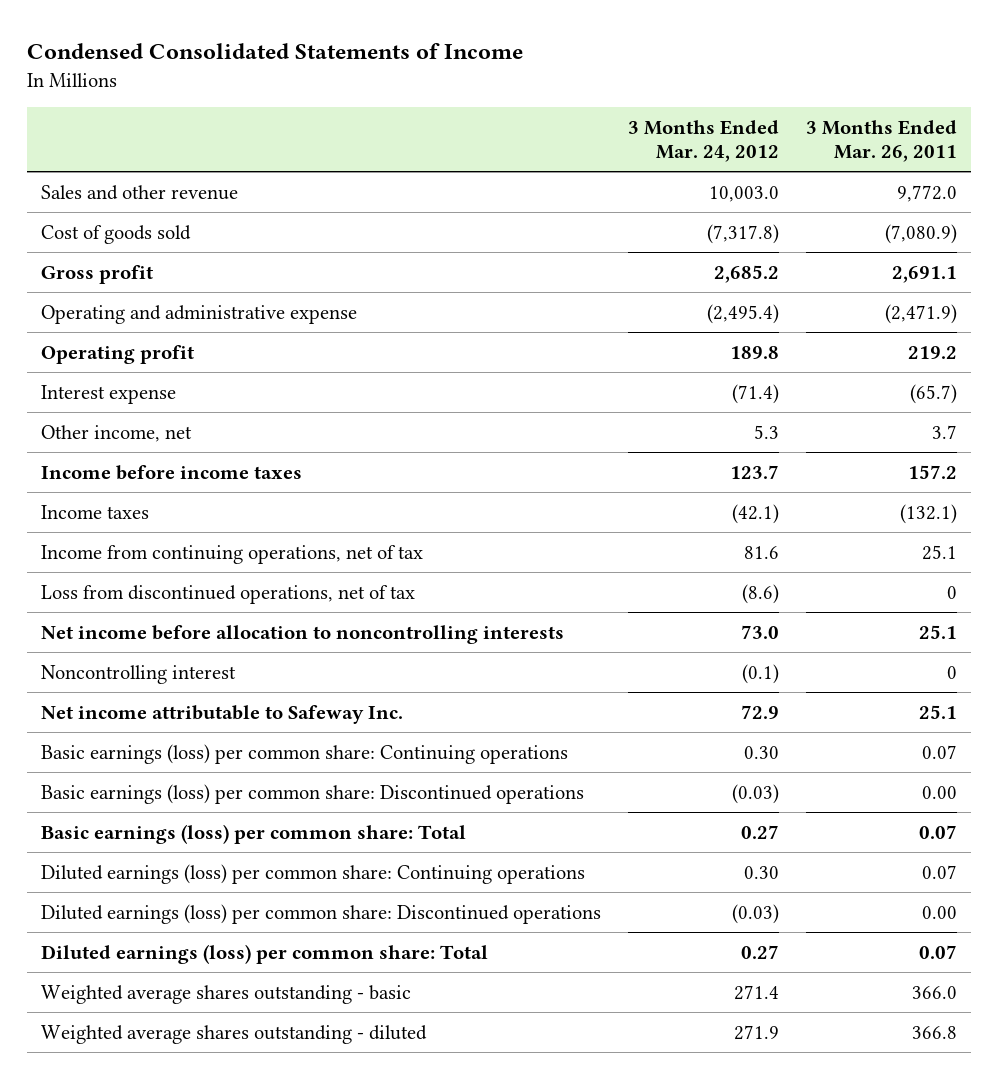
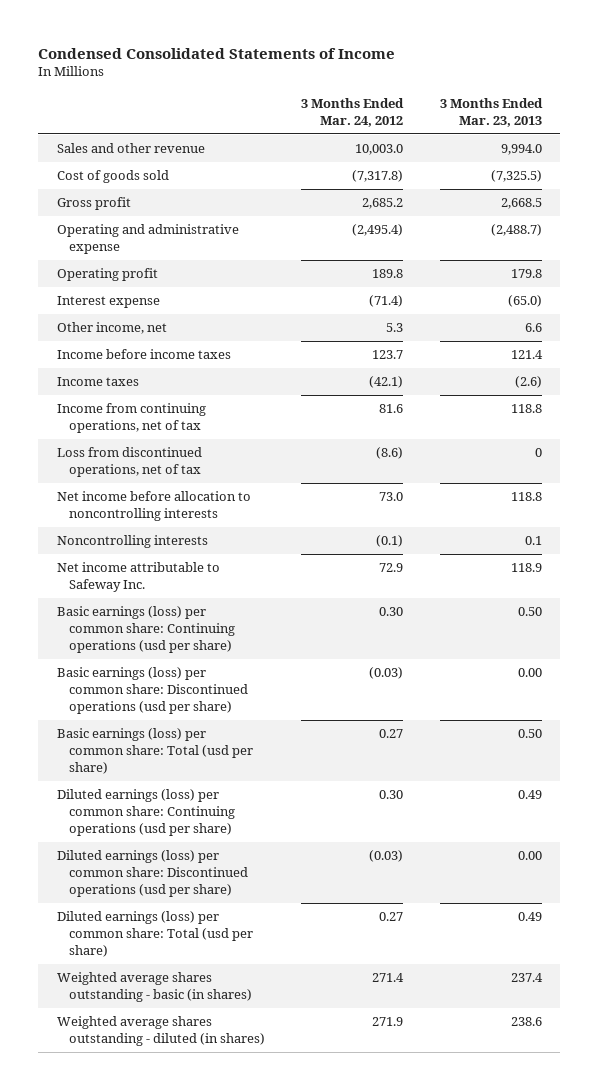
[806,119,958,163] 3 Months Ended Mar. 26, 2011 -> none
none -> [439,97,543,127] 3 Months Ended Mar. 23, 2013
[40,664,236,684] Noncontrolling interest -> [56,535,208,549] Noncontrolling interests
[40,743,568,764] Basic earnings (loss) per common share: Continuing operations -> [56,606,235,654] Basic earnings (loss) per common share: Continuing operations (usd per share)
[40,783,584,804] Basic earnings (loss) per common share: Discontinued operations -> [56,667,248,715] Basic earnings (loss) per common share: Discontinued operations (usd per share)
[40,823,466,844] Basic earnings (loss) per common share: Total -> [56,728,253,775] Basic earnings (loss) per common share: Total (usd per share)
[40,863,585,884] Diluted earnings (loss) per common share: Continuing operations -> [56,789,235,837] Diluted earnings (loss) per common share: Continuing operations (usd per share)
[40,903,601,924] Diluted earnings (loss) per common share: Discontinued operations -> [56,850,248,898] Diluted earnings (loss) per common share: Discontinued operations (usd per share)
[40,943,488,964] Diluted earnings (loss) per common share: Total -> [56,911,253,958] Diluted earnings (loss) per common share: Total (usd per share)
[40,984,411,1004] Weighted average shares outstanding - basic -> [56,972,252,1003] Weighted average shares outstanding - basic (in shares)
[40,1024,427,1044] Weighted average shares outstanding - diluted -> [56,1016,265,1047] Weighted average shares outstanding - diluted (in shares)

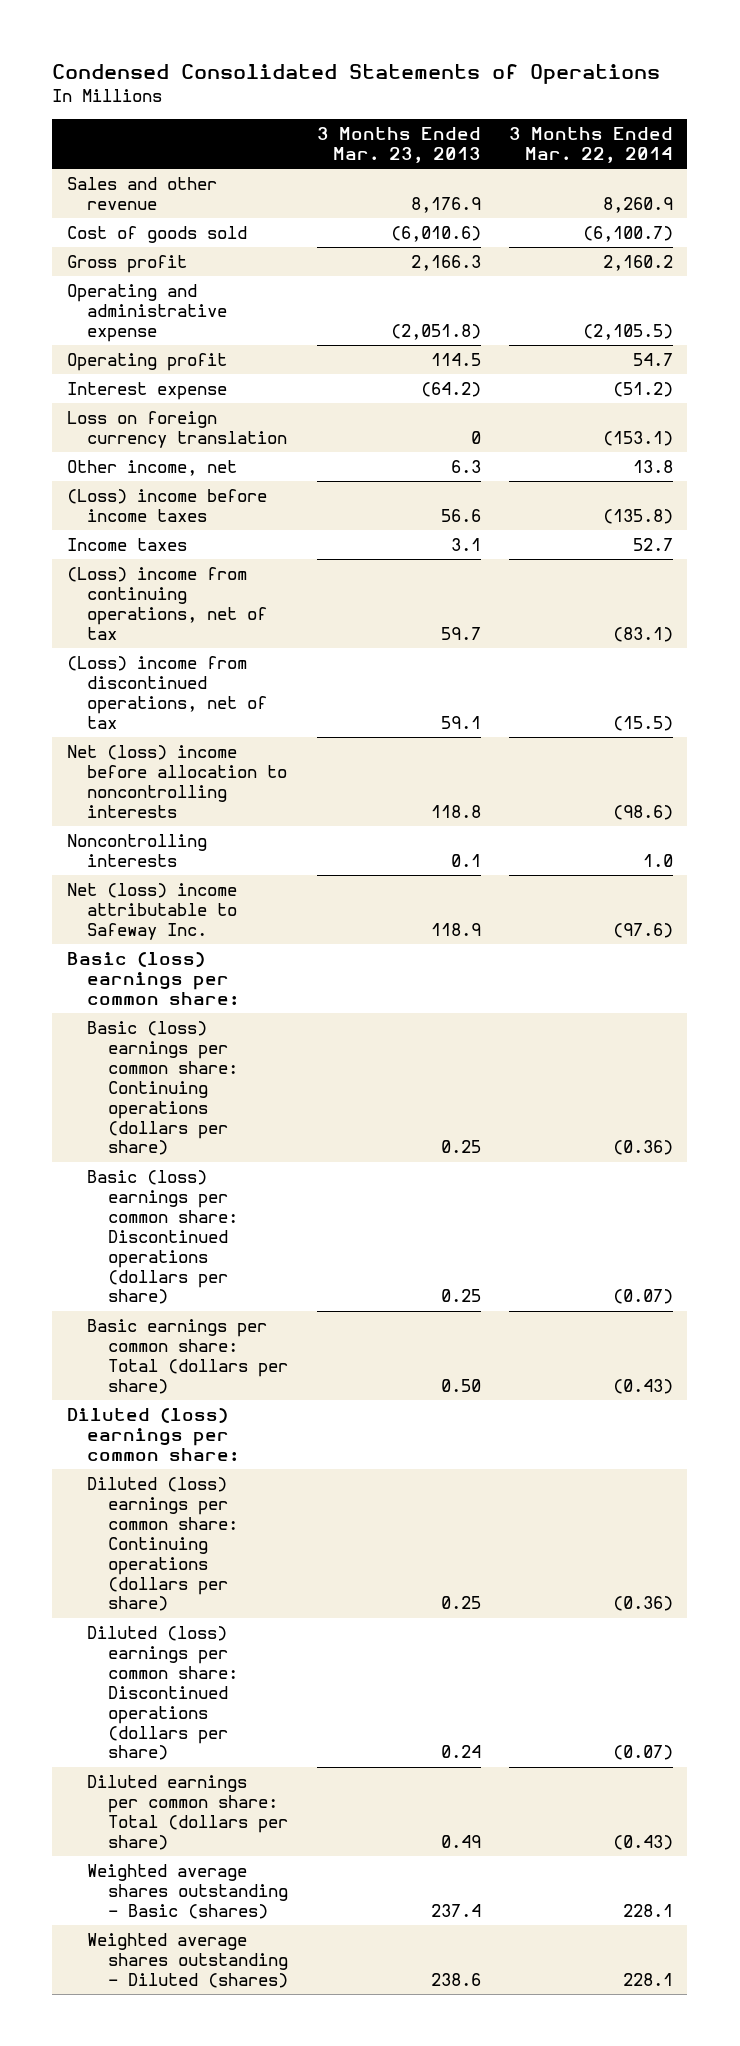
[38,47,396,59] Condensed Consolidated Statements of Income -> [52,64,661,85] Condensed Consolidated Statements of Operations
[301,97,405,127] 3 Months Ended Mar. 24, 2012 -> none
none -> [509,127,674,164] 3 Months Ended Mar. 22, 2014
[500,144,542,156] 9,994.0 -> [410,196,481,213] 8,176.9
[490,170,542,183] (7,325.5) -> [390,226,481,243] (6,010.6)
[500,198,542,210] 2,668.5 -> [410,255,481,272] 2,166.3
[490,224,542,237] (2,488.7) -> [390,323,481,340] (2,051.8)
[510,269,542,279] 179.8 -> [430,353,481,367] 114.5
[507,295,542,308] (65.0) -> [420,382,481,398] (64.2)
none -> [66,411,288,448] Loss on foreign currency translation
[524,323,542,333] 6.6 -> [450,460,481,474] 6.3
[56,349,231,360] Income before income taxes -> [66,489,267,522] (Loss) income before income taxes
[510,350,543,360] 121.4 -> [440,508,481,522] 56.6
[514,376,542,389] (2.6) -> [450,538,481,552] 3.1
[56,403,206,434] Income from continuing operations, net of tax -> [66,567,268,640] (Loss) income from continuing operations, net of tax
[510,404,542,414] 118.8 -> [440,626,481,640] 59.7
[56,447,202,478] Loss from discontinued operations, net of tax -> [66,656,268,729] (Loss) income from discontinued operations, net of tax
[534,448,542,458] 0 -> [440,715,481,729] 59.1
[56,491,251,522] Net income before allocation to noncontrolling interests -> [66,745,288,818] Net (loss) income before allocation to noncontrolling interests
[56,562,220,593] Net income attributable to Safeway Inc. -> [66,883,238,940] Net (loss) income attributable to Safeway Inc.
none -> [66,952,240,1005] Basic (loss) earnings per common share:
[56,606,235,654] Basic earnings (loss) per common share: Continuing operations (usd per share) -> [87,1021,239,1156] Basic (loss) earnings per common share: Continuing operations (dollars per share)
[517,607,542,617] 0.50 -> [440,1140,481,1154] 0.25
[56,667,248,715] Basic earnings (loss) per common share: Discontinued operations (usd per share) -> [87,1170,239,1305] Basic (loss) earnings per common share: Discontinued operations (dollars per share)
[517,668,542,678] 0.00 -> [440,1289,481,1303] 0.25
[56,728,253,775] Basic earnings (loss) per common share: Total (usd per share) -> [87,1319,289,1394] Basic earnings per common share: Total (dollars per share)
none -> [66,1408,240,1461] Diluted (loss) earnings per common share:
[56,789,235,837] Diluted earnings (loss) per common share: Continuing operations (usd per share) -> [87,1477,239,1612] Diluted (loss) earnings per common share: Continuing operations (dollars per share)
[517,790,542,800] 0.49 -> [440,1596,481,1610] 0.25
[56,850,248,898] Diluted earnings (loss) per common share: Discontinued operations (usd per share) -> [87,1626,239,1761] Diluted (loss) earnings per common share: Discontinued operations (dollars per share)
[517,851,542,861] 0.00 -> [440,1745,481,1759] 0.24
[56,911,253,958] Diluted earnings (loss) per common share: Total (usd per share) -> [87,1775,289,1850] Diluted earnings per common share: Total (dollars per share)
[56,972,252,1003] Weighted average shares outstanding - basic (in shares) -> [87,1864,289,1919] Weighted average shares outstanding - Basic (shares)
[56,1016,265,1047] Weighted average shares outstanding - diluted (in shares) -> [87,1933,289,1988] Weighted average shares outstanding - Diluted (shares)

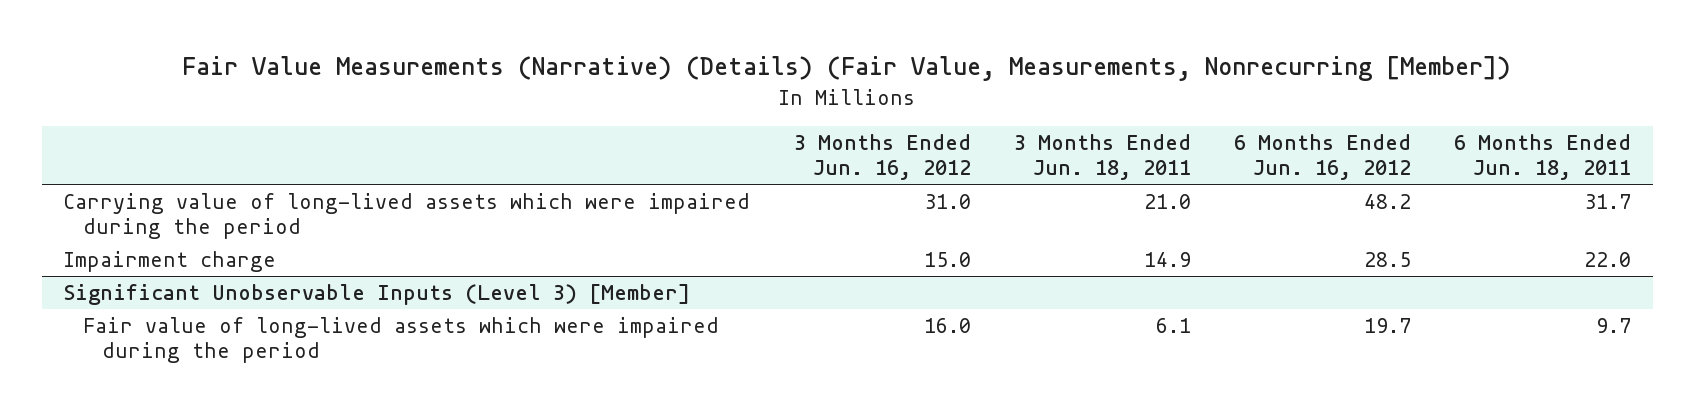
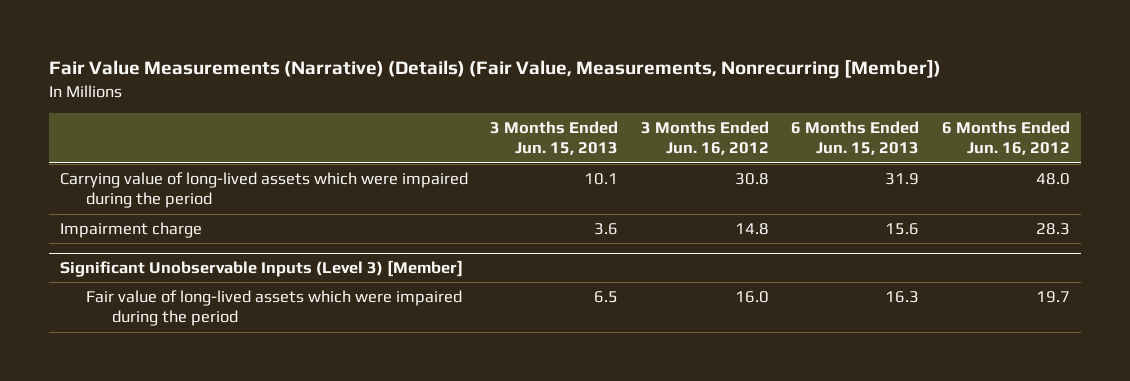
[1013,134,1191,181] 3 Months Ended Jun. 18, 2011 -> none
[1454,134,1632,181] 6 Months Ended Jun. 18, 2011 -> none
none -> [490,121,619,156] 3 Months Ended Jun. 15, 2013
none -> [791,121,920,156] 6 Months Ended Jun. 15, 2013
[923,193,971,209] 31.0 -> [734,172,769,185] 30.8
[1364,193,1412,209] 48.2 -> [1035,172,1070,185] 48.0
[923,251,971,267] 15.0 -> [734,222,769,235] 14.8
[1364,251,1412,267] 28.5 -> [1035,222,1070,235] 28.3

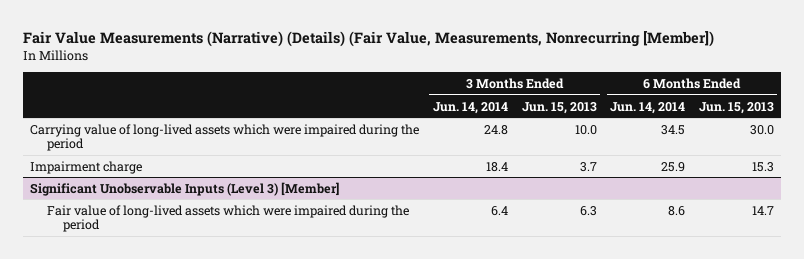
[640,121,769,156] 3 Months Ended Jun. 16, 2012 -> none
[941,121,1070,156] 6 Months Ended Jun. 16, 2012 -> none
none -> [432,101,508,114] Jun. 14, 2014
none -> [610,101,686,114] Jun. 14, 2014
[584,172,619,185] 10.1 -> [574,124,597,135] 10.0
[885,172,920,185] 31.9 -> [749,124,774,135] 30.0
[594,222,619,235] 3.6 -> [579,161,597,172] 3.7
[885,222,920,235] 15.6 -> [751,161,774,172] 15.3
[594,290,619,303] 6.5 -> [579,205,597,216] 6.3
[885,290,920,303] 16.3 -> [751,205,774,215] 14.7

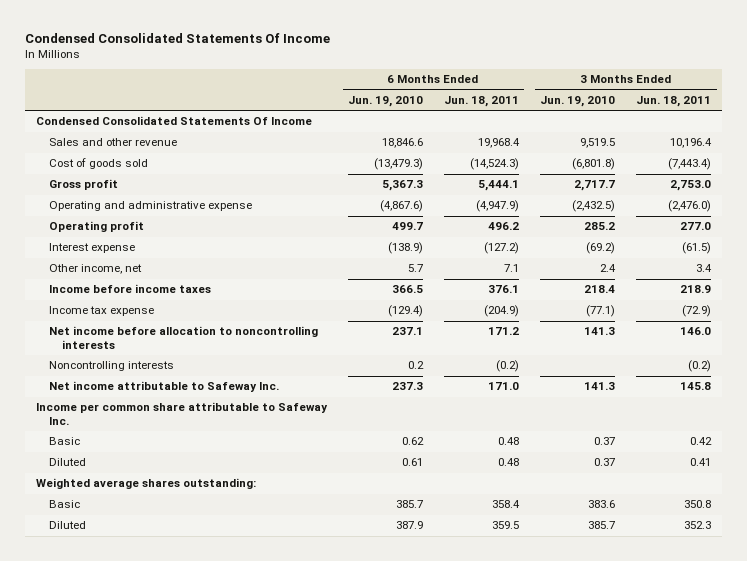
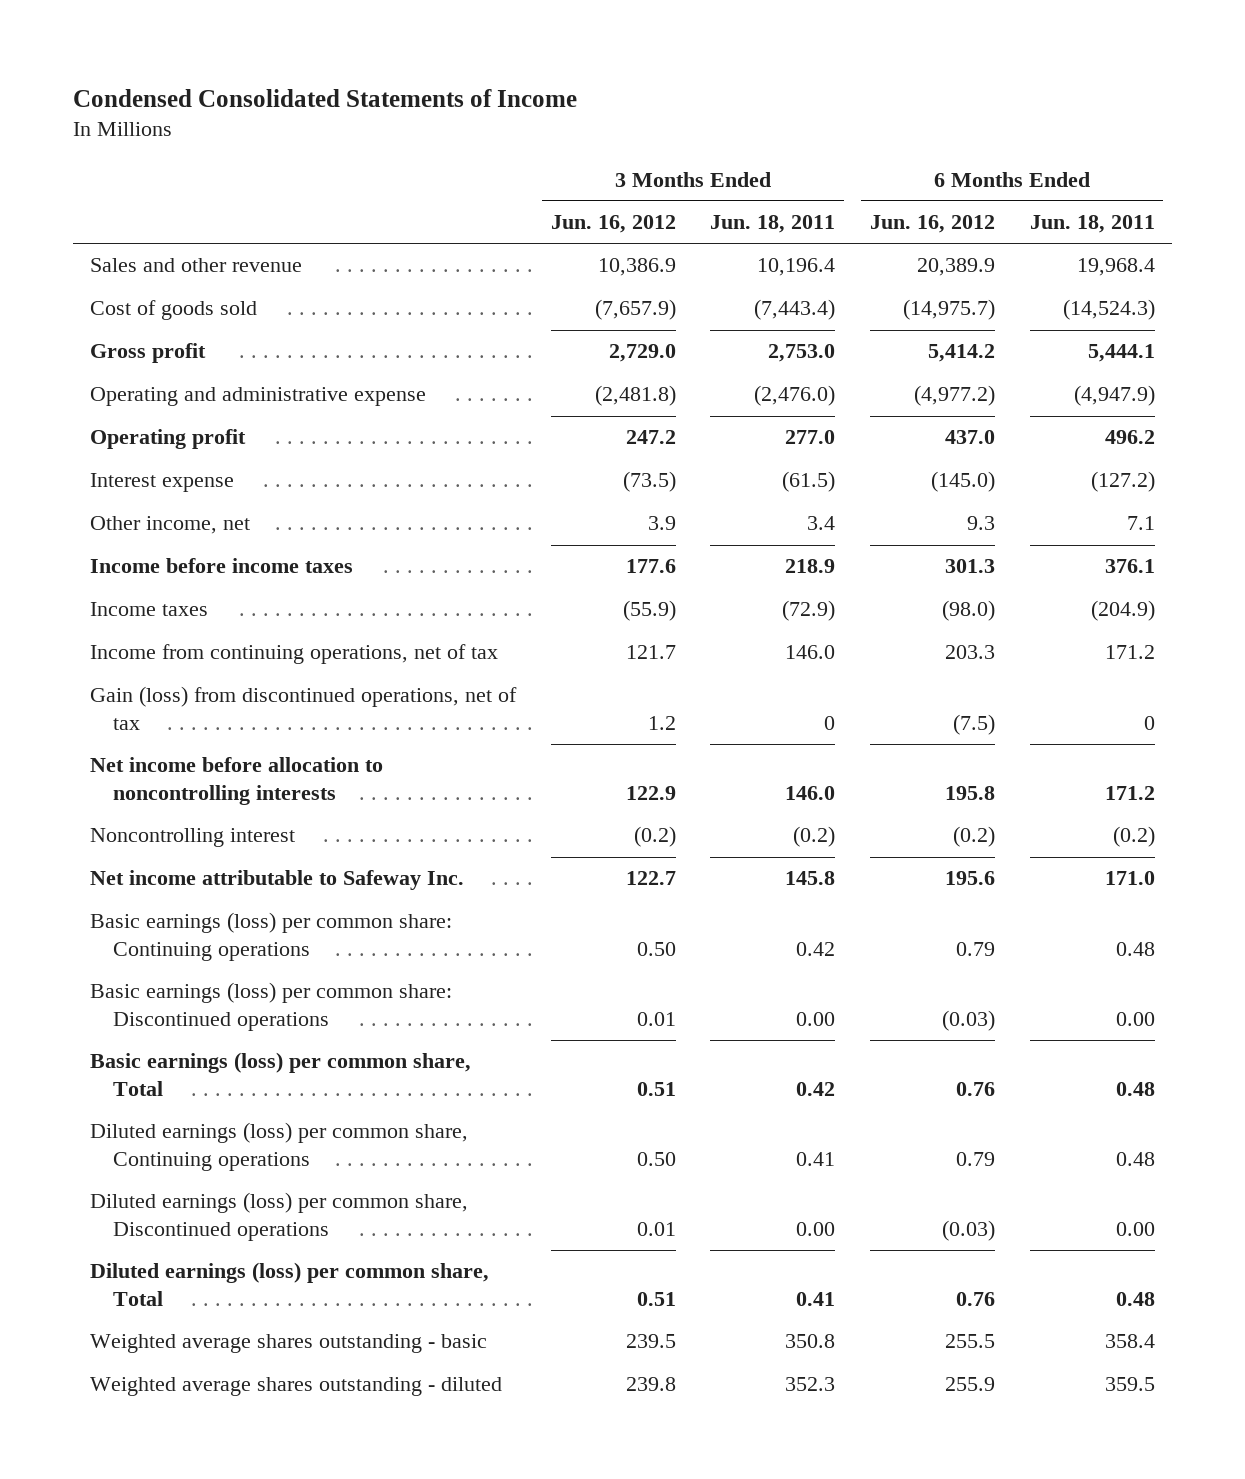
[25,32,331,43] Condensed Consolidated Statements Of Income -> [72,88,577,107] Condensed Consolidated Statements of Income
[347,95,423,107] Jun. 19, 2010 -> none
[540,95,616,107] Jun. 19, 2010 -> none
none -> [550,215,676,234] Jun. 16, 2012
none -> [869,215,995,234] Jun. 16, 2012
[35,116,312,126] Condensed Consolidated Statements Of Income -> none
[48,306,154,317] Income tax expense -> [90,602,209,617] Income taxes
none -> [90,644,499,665] Income from continuing operations, net of tax
none -> [90,686,518,730] Gain (loss) from discontinued operations, net of tax
[48,361,174,372] Noncontrolling interests -> [90,828,296,848] Noncontrolling interest
[35,402,328,425] Income per common share attributable to Safeway Inc. -> none
[35,478,256,490] Weighted average shares outstanding: -> none
none -> [90,912,453,961] Basic earnings (loss) per common share: Continuing operations
none -> [90,982,453,1031] Basic earnings (loss) per common share: Discontinued operations
[48,437,80,446] Basic -> [90,1052,472,1096] Basic earnings (loss) per common share, Total
none -> [90,1122,469,1171] Diluted earnings (loss) per common share, Continuing operations
none -> [90,1192,469,1241] Diluted earnings (loss) per common share, Discontinued operations
[48,458,86,467] Diluted -> [90,1262,490,1306] Diluted earnings (loss) per common share, Total
[48,500,80,509] Basic -> [90,1334,488,1354] Weighted average shares outstanding - basic
[48,521,86,530] Diluted -> [90,1377,503,1397] Weighted average shares outstanding - diluted

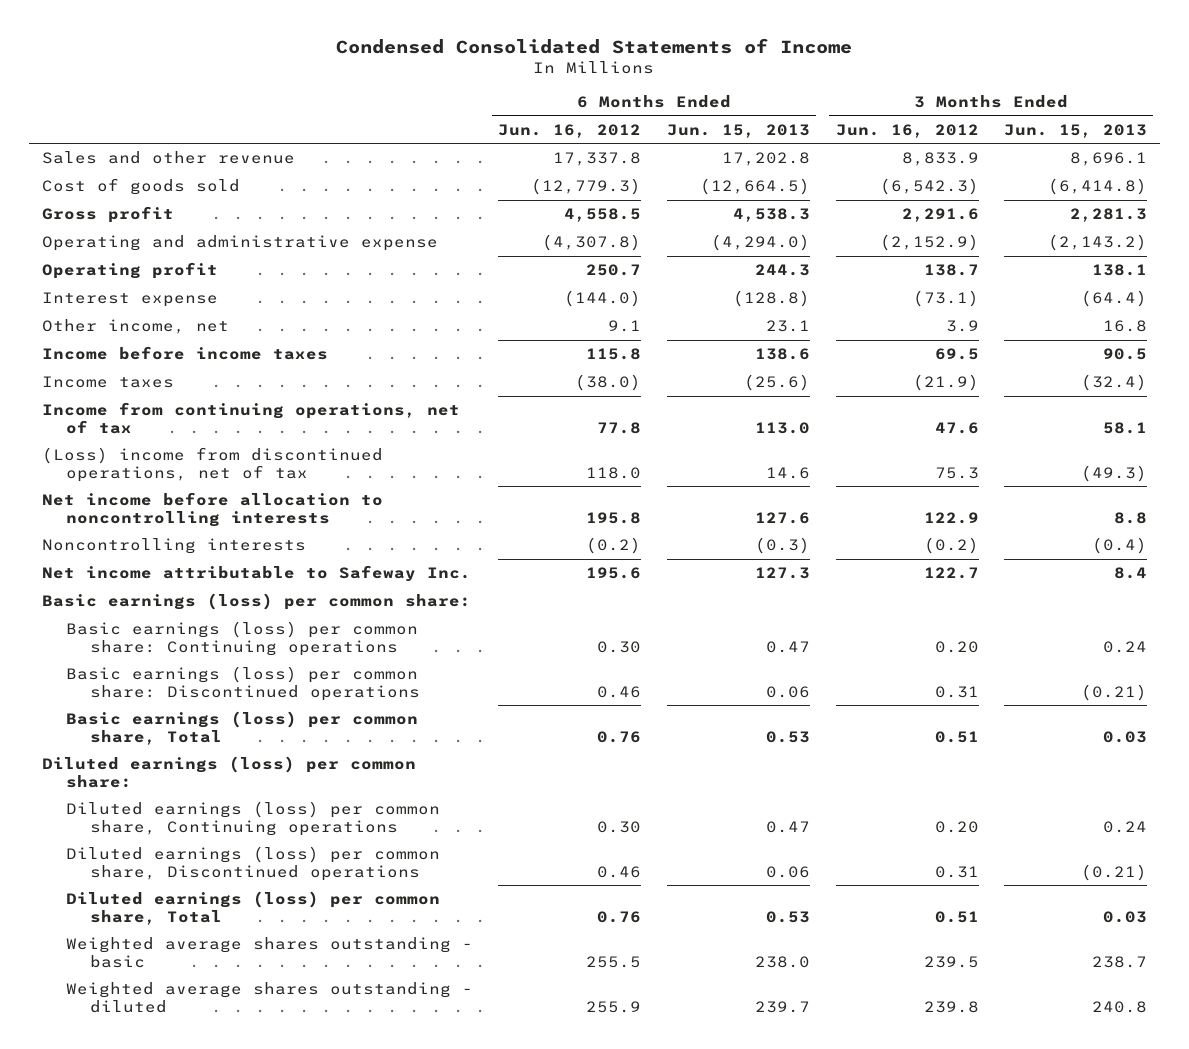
[710,215,836,234] Jun. 18, 2011 -> none
[1029,215,1155,234] Jun. 18, 2011 -> none
none -> [667,123,811,138] Jun. 15, 2013
none -> [1004,123,1148,138] Jun. 15, 2013
[597,258,676,277] 10,386.9 -> [901,152,979,167] 8,833.9
[916,258,995,277] 20,389.9 -> [553,152,642,167] 17,337.8
[594,299,676,321] (7,657.9) -> [879,178,979,196] (6,542.3)
[902,299,995,321] (14,975.7) -> [531,178,642,196] (12,779.3)
[608,344,676,363] 2,729.0 -> [901,208,979,223] 2,291.6
[927,344,995,363] 5,414.2 -> [564,208,642,223] 4,558.5
[594,385,676,407] (2,481.8) -> [879,234,979,252] (2,152.9)
[913,385,995,407] (4,977.2) -> [542,234,642,252] (4,307.8)
[625,430,676,445] 247.2 -> [923,264,979,277] 138.7
[944,430,995,445] 437.0 -> [586,264,642,277] 250.7
[622,471,676,493] (73.5) -> [912,290,979,308] (73.1)
[930,471,995,493] (145.0) -> [564,290,642,308] (144.0)
[966,516,995,531] 9.3 -> [608,320,642,333] 9.1
[625,559,676,574] 177.6 -> [934,348,979,361] 69.5
[944,559,995,574] 301.3 -> [586,348,642,361] 115.8
[622,600,676,622] (55.9) -> [912,374,979,392] (21.9)
[941,600,995,622] (98.0) -> [575,374,642,392] (38.0)
[625,645,676,660] 121.7 -> [934,421,979,434] 47.6
[944,645,995,660] 203.3 -> [597,421,642,434] 77.8
[90,686,518,730] Gain (loss) from discontinued operations, net of tax -> [41,447,383,482] (Loss) income from discontinued operations, net of tax
[647,715,676,730] 1.2 -> [934,466,979,479] 75.3
[952,713,995,735] (7.5) -> [586,466,642,479] 118.0
[90,828,296,848] Noncontrolling interest -> [41,538,306,555] Noncontrolling interests
none -> [41,593,471,611] Basic earnings (loss) per common share:
[636,941,676,956] 0.50 -> [934,640,979,653] 0.20
[955,941,995,956] 0.79 -> [597,640,642,653] 0.30
[636,1011,676,1026] 0.01 -> [934,685,979,698] 0.31
[941,1009,995,1031] (0.03) -> [597,685,642,698] 0.46
none -> [41,756,416,788] Diluted earnings (loss) per common share:
[636,1151,676,1166] 0.50 -> [934,820,979,833] 0.20
[955,1151,995,1166] 0.79 -> [597,820,642,833] 0.30
[636,1221,676,1236] 0.01 -> [934,865,979,878] 0.31
[941,1219,995,1241] (0.03) -> [597,865,642,878] 0.46

